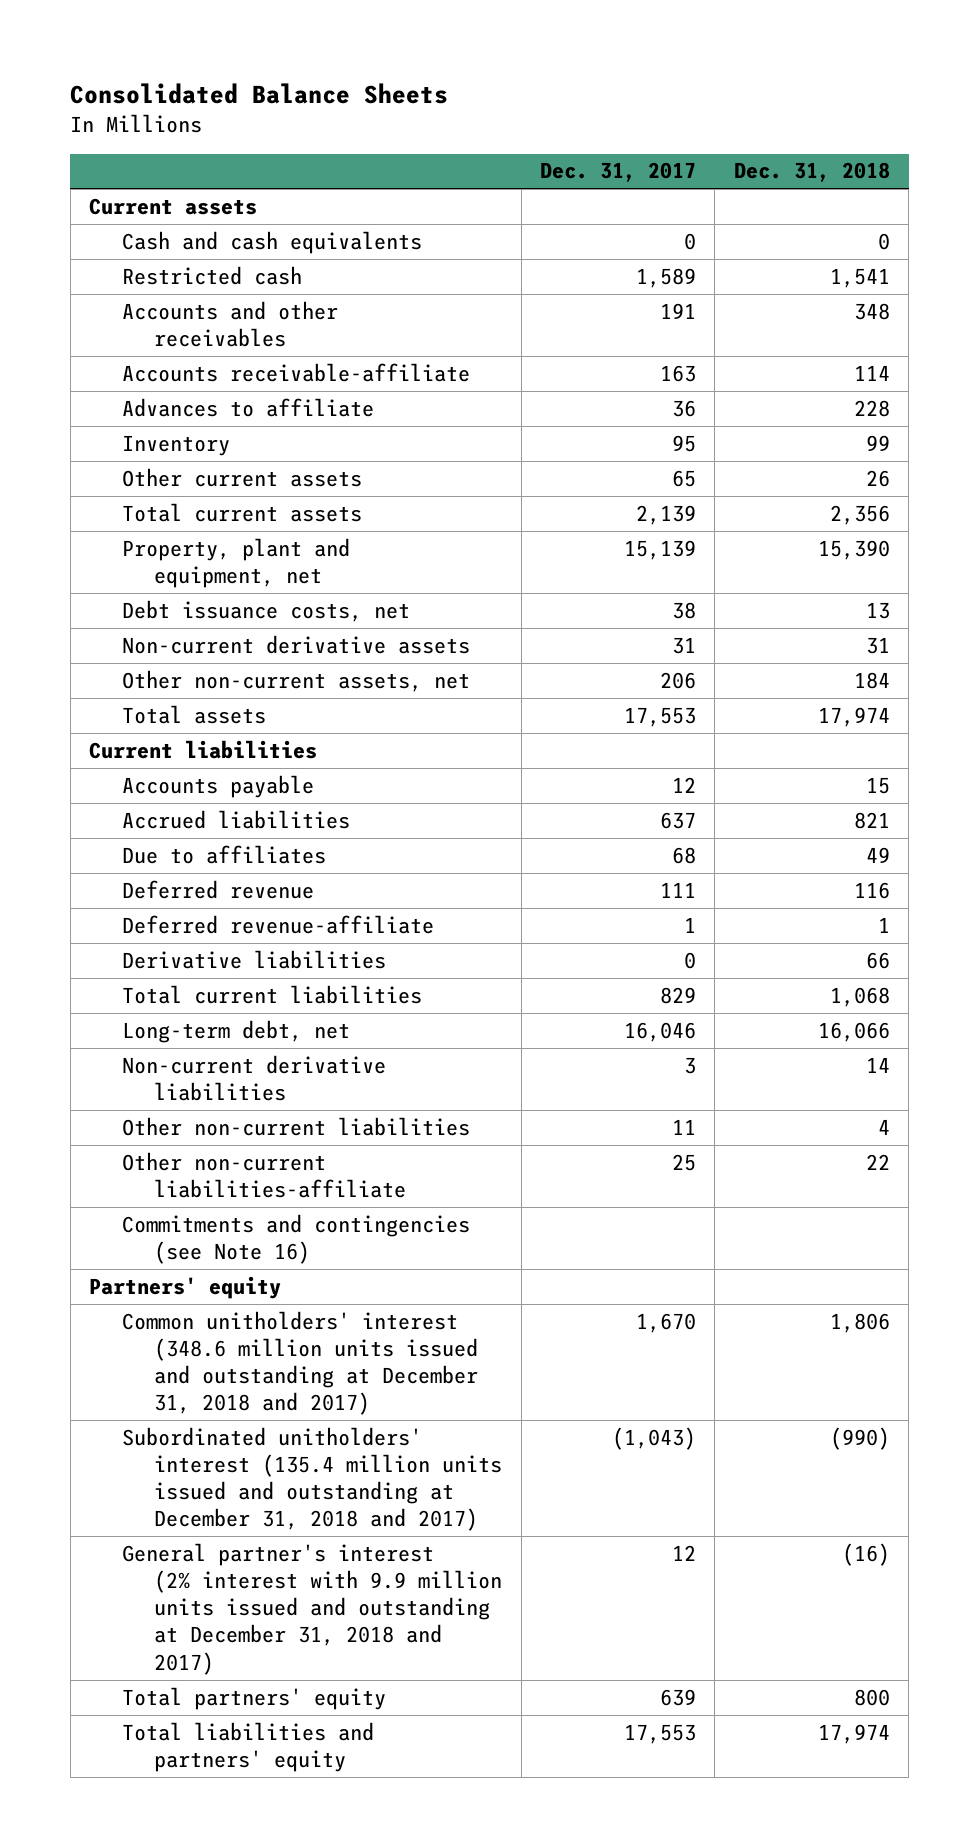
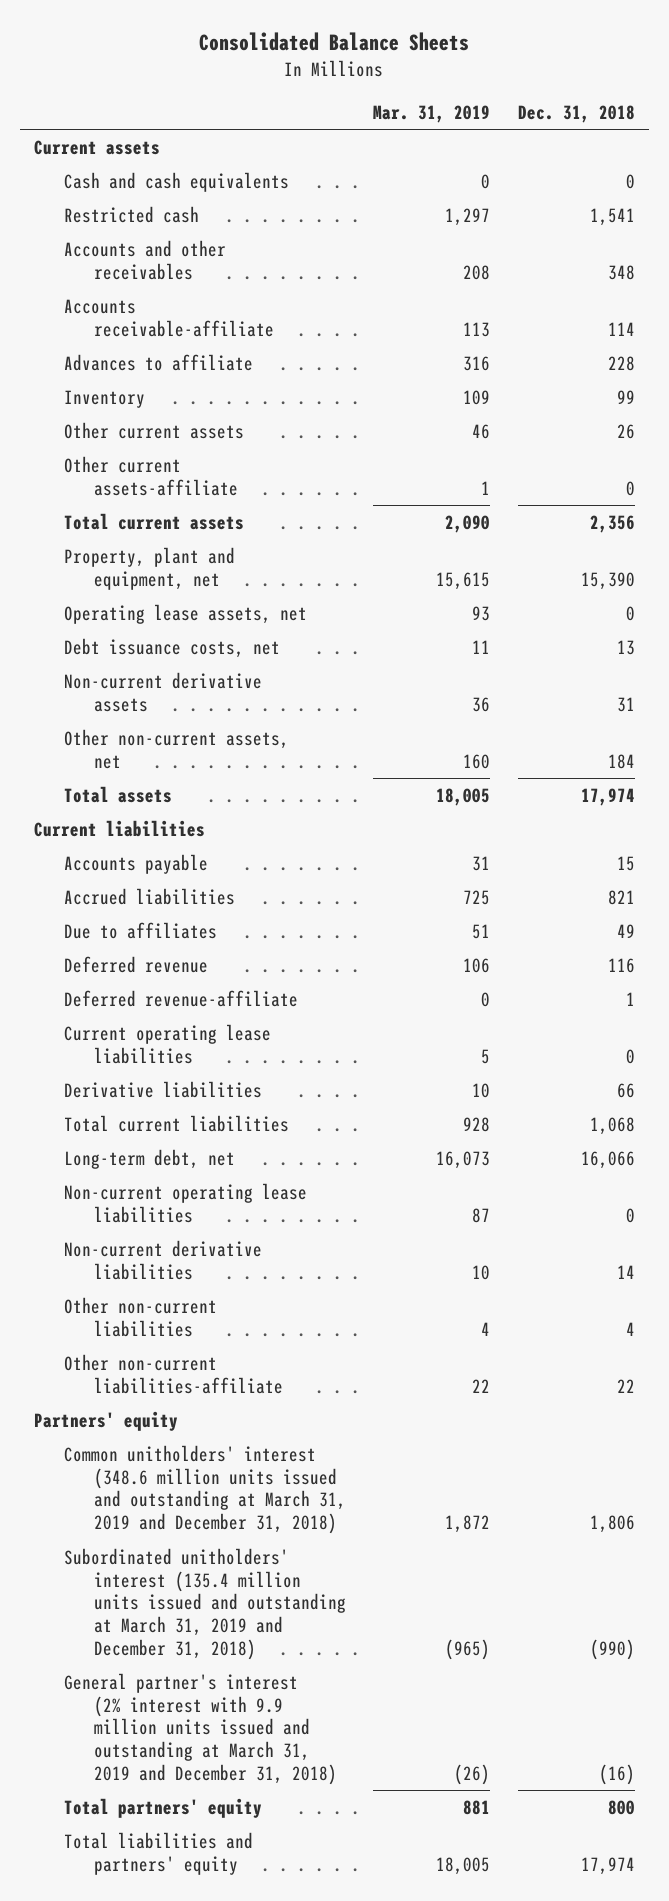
[540,162,697,183] Dec. 31, 2017 -> none
none -> [373,104,491,123] Mar. 31, 2019
none -> [63,455,238,496] Other current assets-affiliate
none -> [63,603,307,624] Operating lease assets, net
none -> [63,1023,271,1064] Current operating lease liabilities
none -> [63,1182,307,1223] Non-current operating lease liabilities
[121,1213,470,1264] Commitments and contingencies (see Note 16) -> none
[121,1310,479,1416] Common unitholders' interest (348.6 million units issued and outstanding at December 31, 2018 and 2017) -> [63,1444,346,1535] Common unitholders' interest (348.6 million units issued and outstanding at March 31, 2019 and December 31, 2018)
[121,1426,503,1532] Subordinated unitholders' interest (135.4 million units issued and outstanding at December 31, 2018 and 2017) -> [63,1547,346,1660] Subordinated unitholders' interest (135.4 million units issued and outstanding at March 31, 2019 and December 31, 2018)
[121,1542,503,1675] General partner's interest (2% interest with 9.9 million units issued and outstanding at December 31, 2018 and 2017) -> [63,1672,337,1785] General partner's interest (2% interest with 9.9 million units issued and outstanding at March 31, 2019 and December 31, 2018)

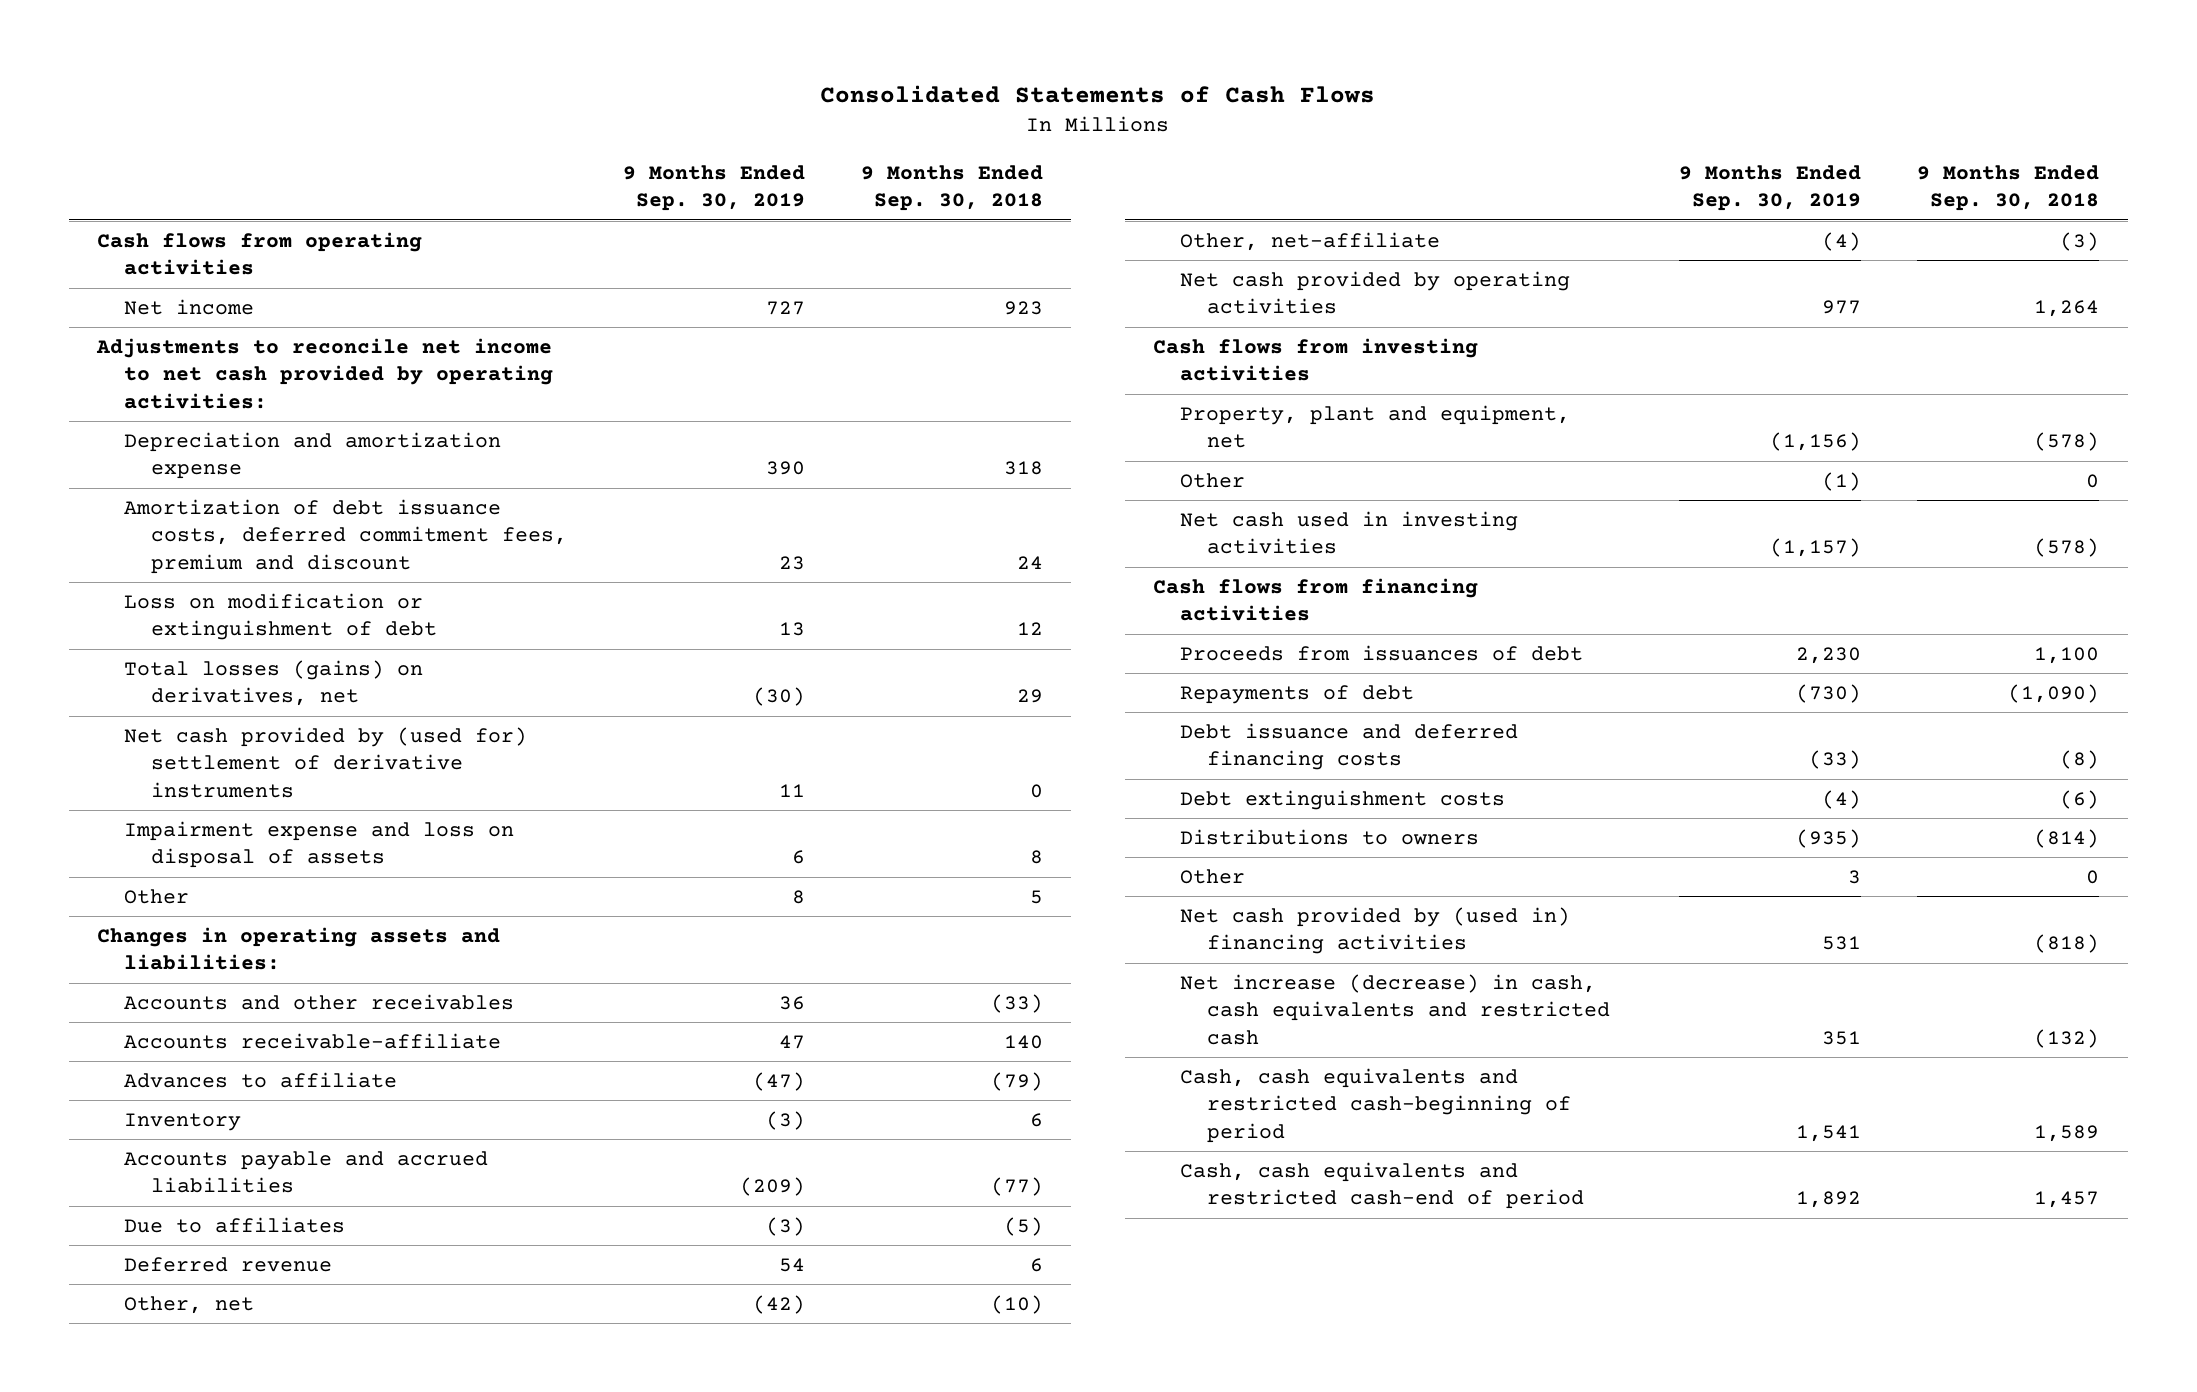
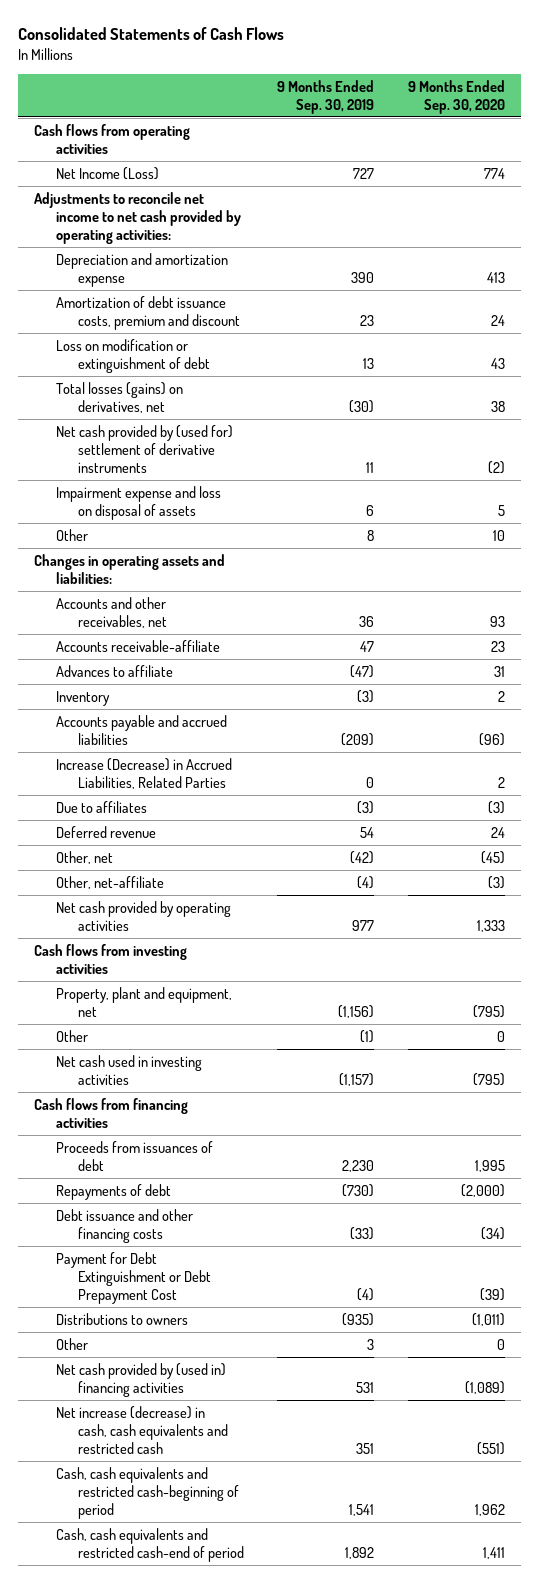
[861,164,1044,212] 9 Months Ended Sep. 30, 2018 -> none
none -> [407,79,505,114] 9 Months Ended Sep. 30, 2020
[123,298,254,315] Net income -> [56,166,160,180] Net Income (Loss)
[123,498,567,574] Amortization of debt issuance costs, deferred commitment fees, premium and discount -> [56,295,240,330] Amortization of debt issuance costs, premium and discount
[123,993,514,1010] Accounts and other receivables -> [56,596,167,628] Accounts and other receivables, net
none -> [56,757,233,789] Increase (Decrease) in Accrued Liabilities, Related Parties
[1180,722,1519,771] Debt issuance and deferred financing costs -> [56,1208,194,1243] Debt issuance and other financing costs
[1180,789,1506,810] Debt extinguishment costs -> [56,1251,211,1304] Payment for Debt Extinguishment or Debt Prepayment Cost

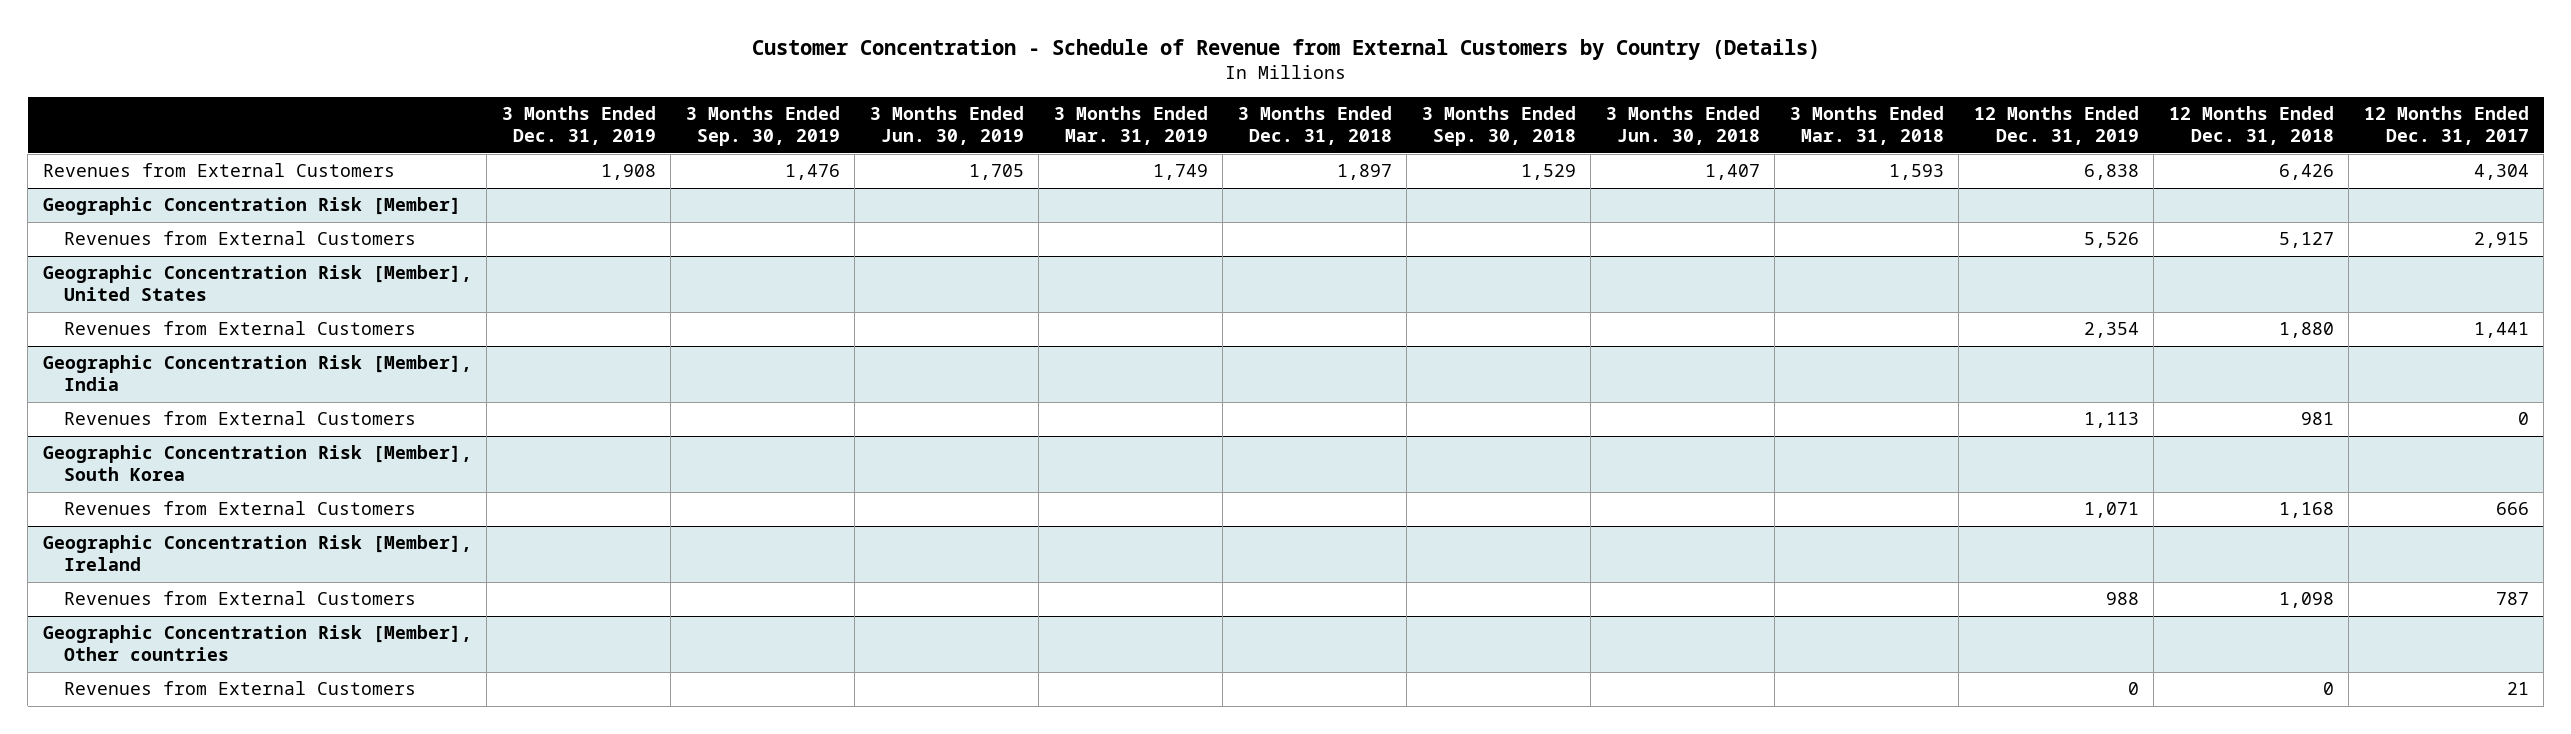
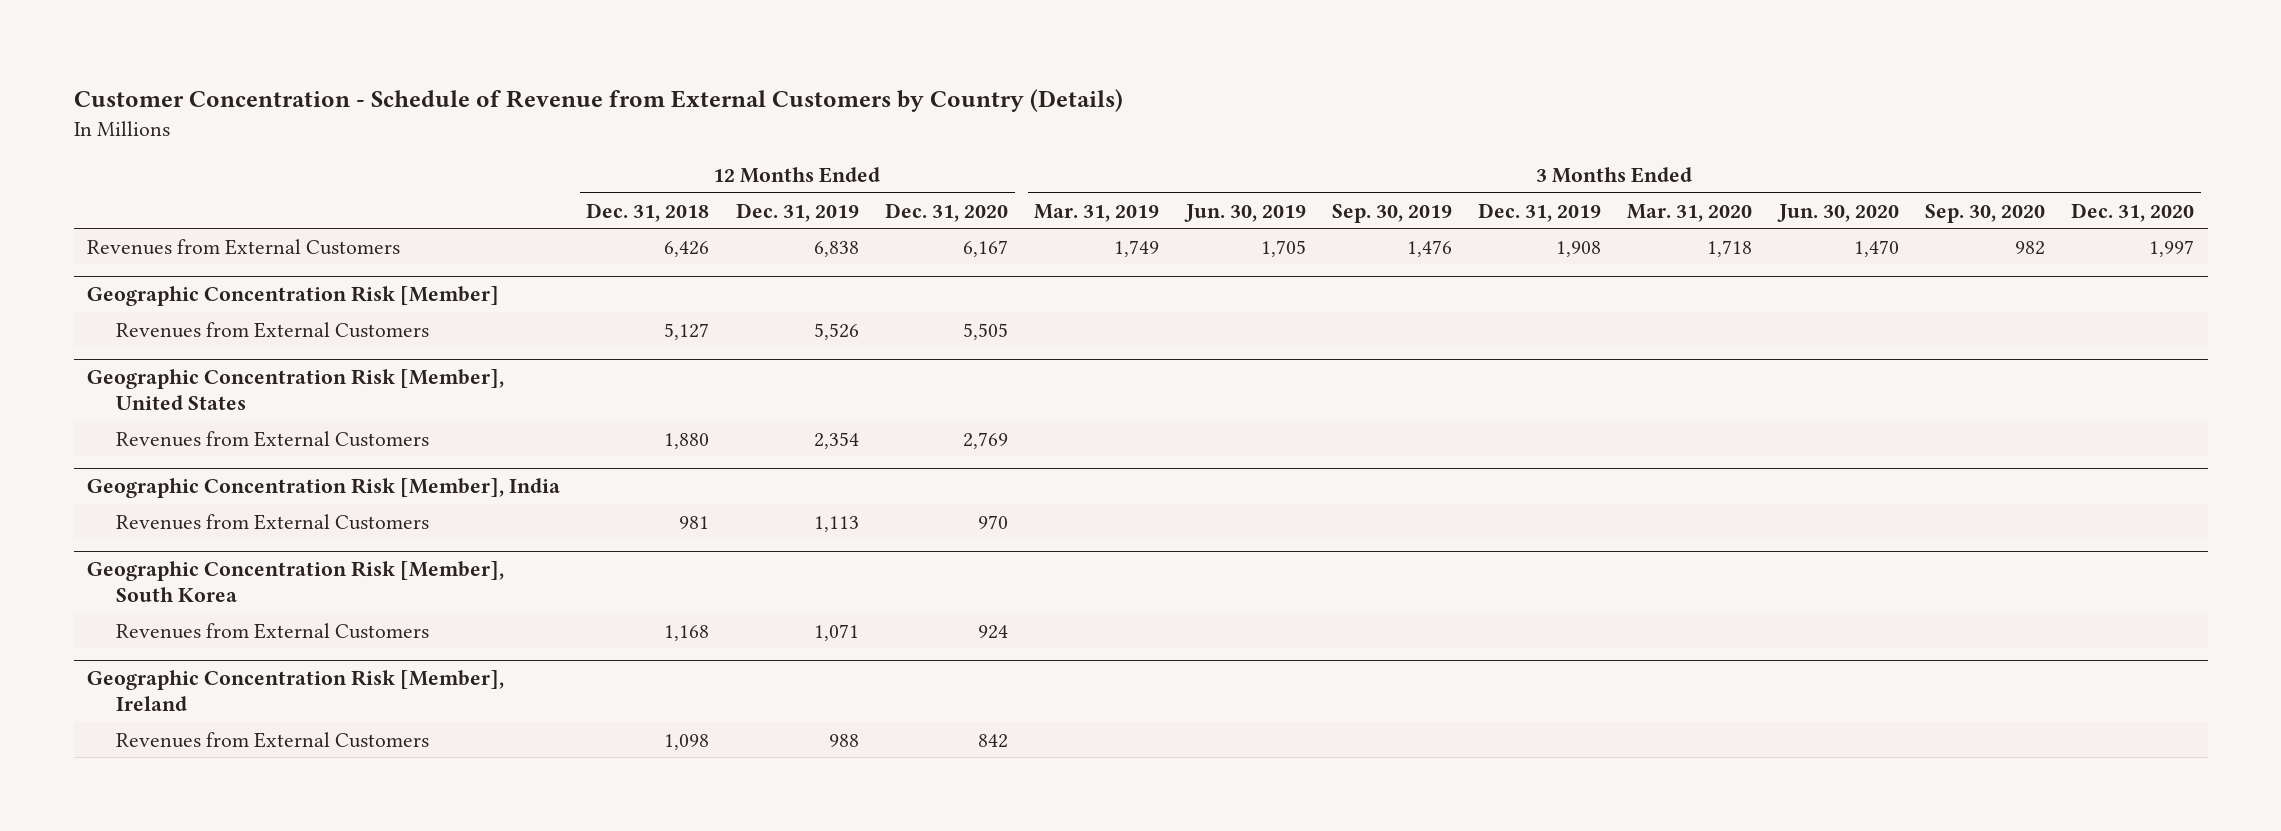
[1237,106,1392,146] 3 Months Ended Dec. 31, 2018 -> none
[1421,106,1576,147] 3 Months Ended Sep. 30, 2018 -> none
[1605,106,1760,146] 3 Months Ended Jun. 30, 2018 -> none
[1789,106,1944,146] 3 Months Ended Mar. 31, 2018 -> none
[2363,106,2529,146] 12 Months Ended Dec. 31, 2017 -> none
none -> [885,202,1009,222] Dec. 31, 2020
none -> [1627,203,1753,222] Mar. 31, 2020
none -> [1776,203,1899,222] Jun. 30, 2020
none -> [1925,203,2046,223] Sep. 30, 2020
none -> [2071,202,2195,222] Dec. 31, 2020
[42,625,472,662] Geographic Concentration Risk [Member], Other countries -> none
[63,681,416,696] Revenues from External Customers -> none

